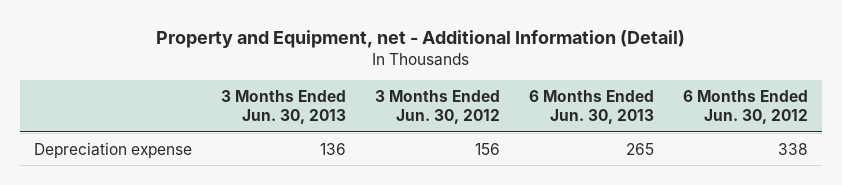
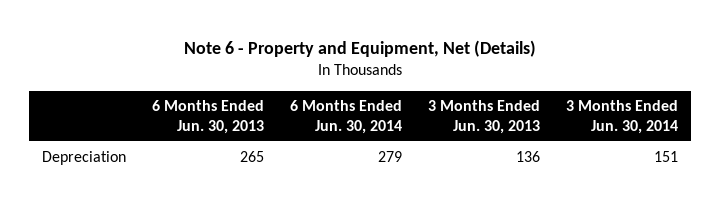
[155,29,685,48] Property and Equipment, net - Additional Information (Detail) -> [184,39,537,57] Note 6 - Property and Equipment, Net (Details)
[374,89,500,125] 3 Months Ended Jun. 30, 2012 -> none
[682,89,808,125] 6 Months Ended Jun. 30, 2012 -> none
none -> [290,100,403,134] 6 Months Ended Jun. 30, 2014
none -> [566,100,679,134] 3 Months Ended Jun. 30, 2014
[33,141,192,158] Depreciation expense -> [42,151,127,166] Depreciation

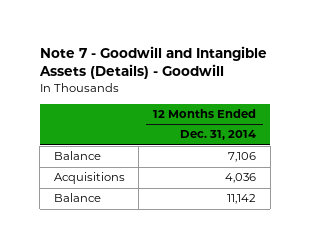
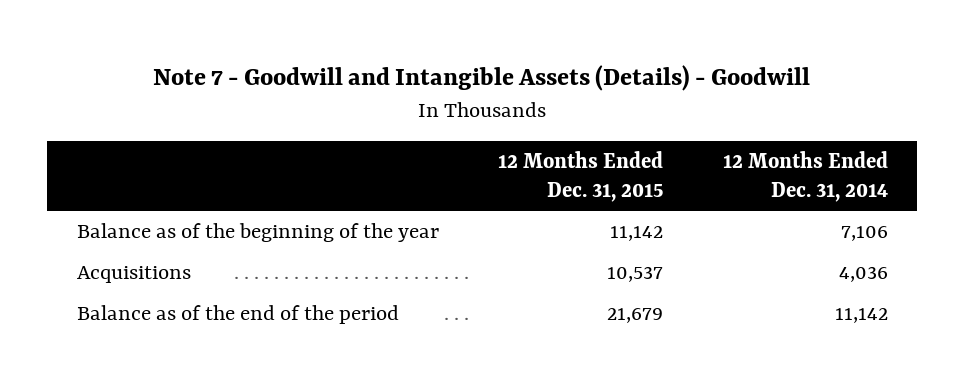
none -> [498,151,664,202] 12 Months Ended Dec. 31, 2015
[53,151,101,161] Balance -> [76,223,439,243] Balance as of the beginning of the year
[53,193,101,203] Balance -> [76,305,399,325] Balance as of the end of the period

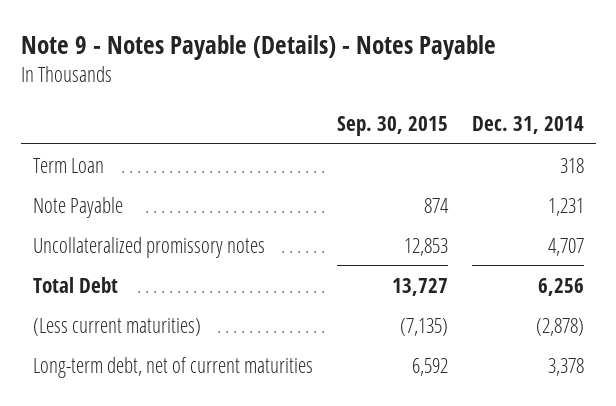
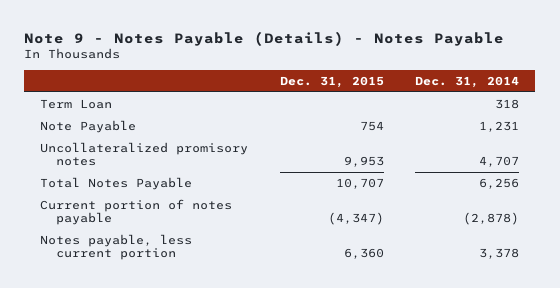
[336,115,448,136] Sep. 30, 2015 -> none
none -> [279,76,384,89] Dec. 31, 2015
[32,236,265,258] Uncollateralized promissory notes -> [40,141,249,167] Uncollateralized promisory notes
[32,276,118,293] Total Debt -> [40,176,193,190] Total Notes Payable
[32,317,201,336] (Less current maturities) -> [40,198,233,226] Current portion of notes payable
[32,356,313,378] Long-term debt, net of current maturities -> [40,233,193,261] Notes payable, less current portion

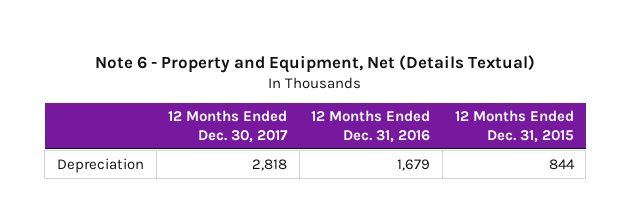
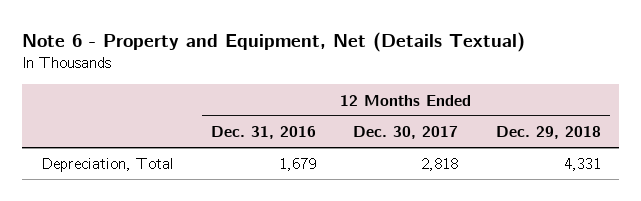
[454,110,574,143] 12 Months Ended Dec. 31, 2015 -> none
none -> [495,126,601,140] Dec. 29, 2018
[57,157,145,173] Depreciation -> [40,158,174,173] Depreciation, Total

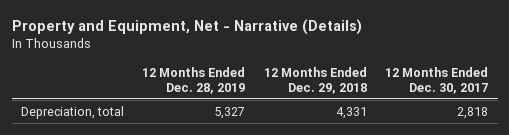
[21,31,525,52] Note 6 - Property and Equipment, Net (Details Textual) -> [11,19,362,36] Property and Equipment, Net - Narrative (Details)
[211,126,317,140] Dec. 31, 2016 -> none
none -> [142,66,246,94] 12 Months Ended Dec. 28, 2019
[40,158,174,173] Depreciation, Total -> [21,106,125,120] Depreciation, total

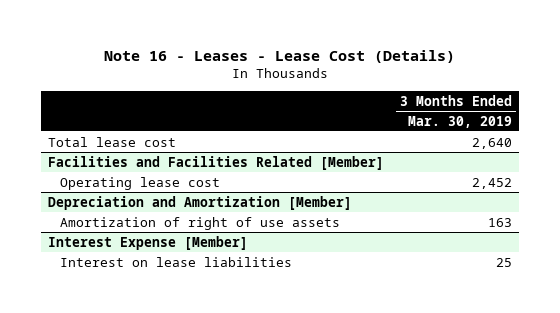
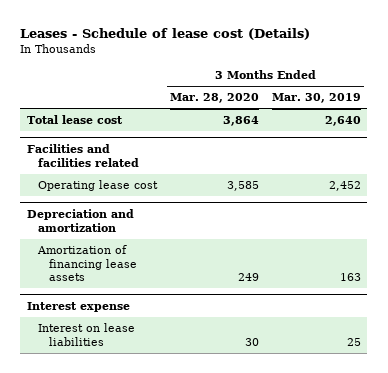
[104,49,456,63] Note 16 - Leases - Lease Cost (Details) -> [20,27,311,40] Leases - Schedule of lease cost (Details)
none -> [170,93,260,104] Mar. 28, 2020
[48,155,385,170] Facilities and Facilities Related [Member] -> [26,143,140,167] Facilities and facilities related
[48,195,353,210] Depreciation and Amortization [Member] -> [26,208,134,232] Depreciation and amortization
[60,216,341,230] Amortization of right of use assets -> [37,245,138,282] Amortization of financing lease assets
[48,235,249,250] Interest Expense [Member] -> [26,301,130,312] Interest expense

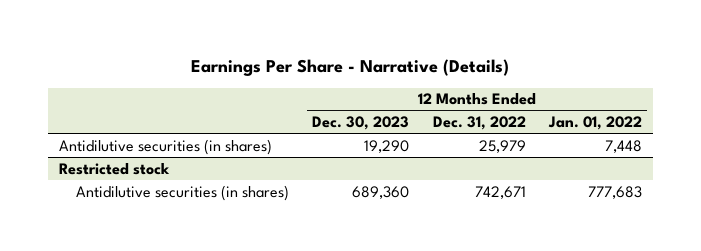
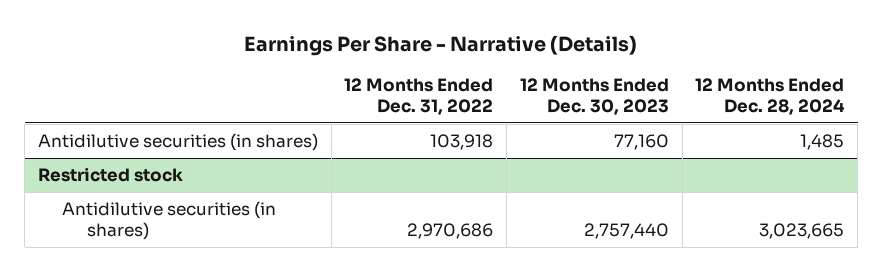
[547,116,642,131] Jan. 01, 2022 -> none
none -> [695,77,846,116] 12 Months Ended Dec. 28, 2024
[364,139,410,153] 19,290 -> [613,133,669,150] 77,160
[478,139,526,153] 25,979 -> [430,133,494,150] 103,918
[352,185,410,199] 689,360 -> [583,223,669,240] 2,757,440
[474,185,526,199] 742,671 -> [407,223,494,240] 2,970,686

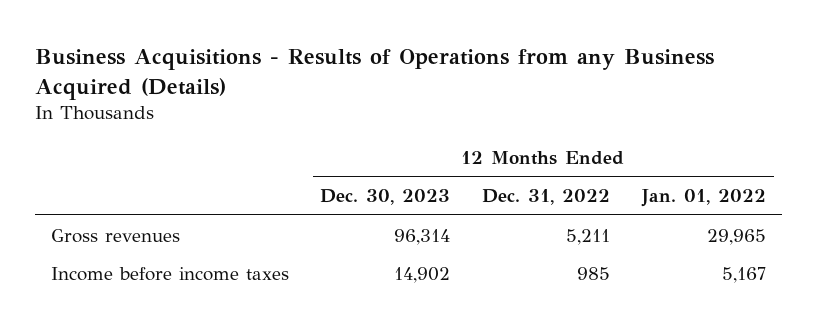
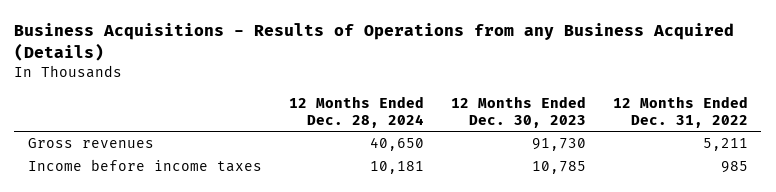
[640,189,766,208] Jan. 01, 2022 -> none
none -> [288,95,424,128] 12 Months Ended Dec. 28, 2024
[394,228,451,245] 96,314 -> [531,138,586,152] 91,730
[394,266,451,283] 14,902 -> [531,161,586,175] 10,785

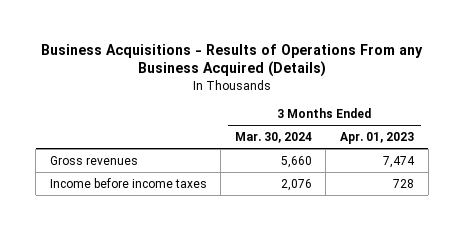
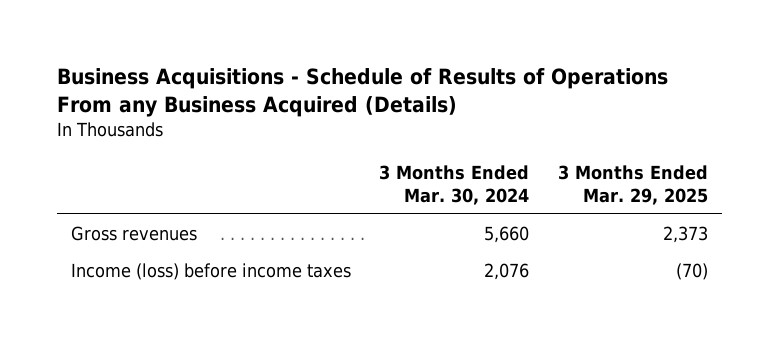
[40,43,423,78] Business Acquisitions - Results of Operations From any Business Acquired (Details) -> [56,68,668,118] Business Acquisitions - Schedule of Results of Operations From any Business Acquired (Details)
[340,132,415,145] Apr. 01, 2023 -> none
none -> [558,164,709,205] 3 Months Ended Mar. 29, 2025
[49,177,207,188] Income before income taxes -> [70,262,351,280] Income (loss) before income taxes

